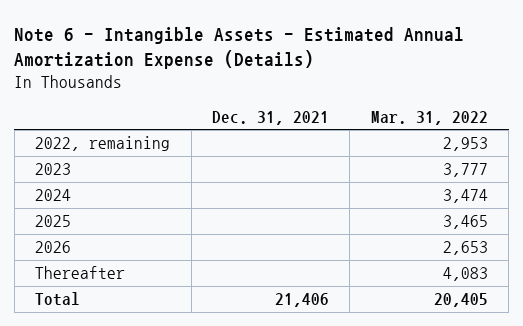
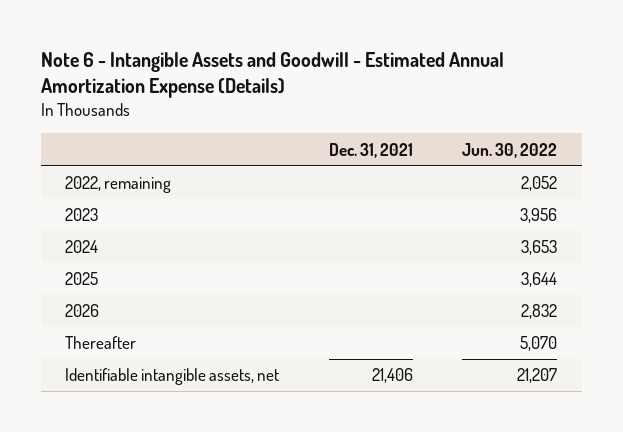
[14,26,465,70] Note 6 - Intangible Assets - Estimated Annual Amortization Expense (Details) -> [40,52,504,99] Note 6 - Intangible Assets and Goodwill - Estimated Annual Amortization Expense (Details)
[370,110,488,125] Mar. 31, 2022 -> none
none -> [462,142,558,158] Jun. 30, 2022
[35,292,81,307] Total -> [65,368,280,386] Identifiable intangible assets, net

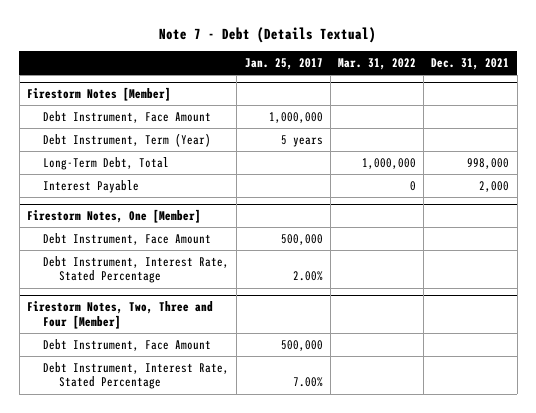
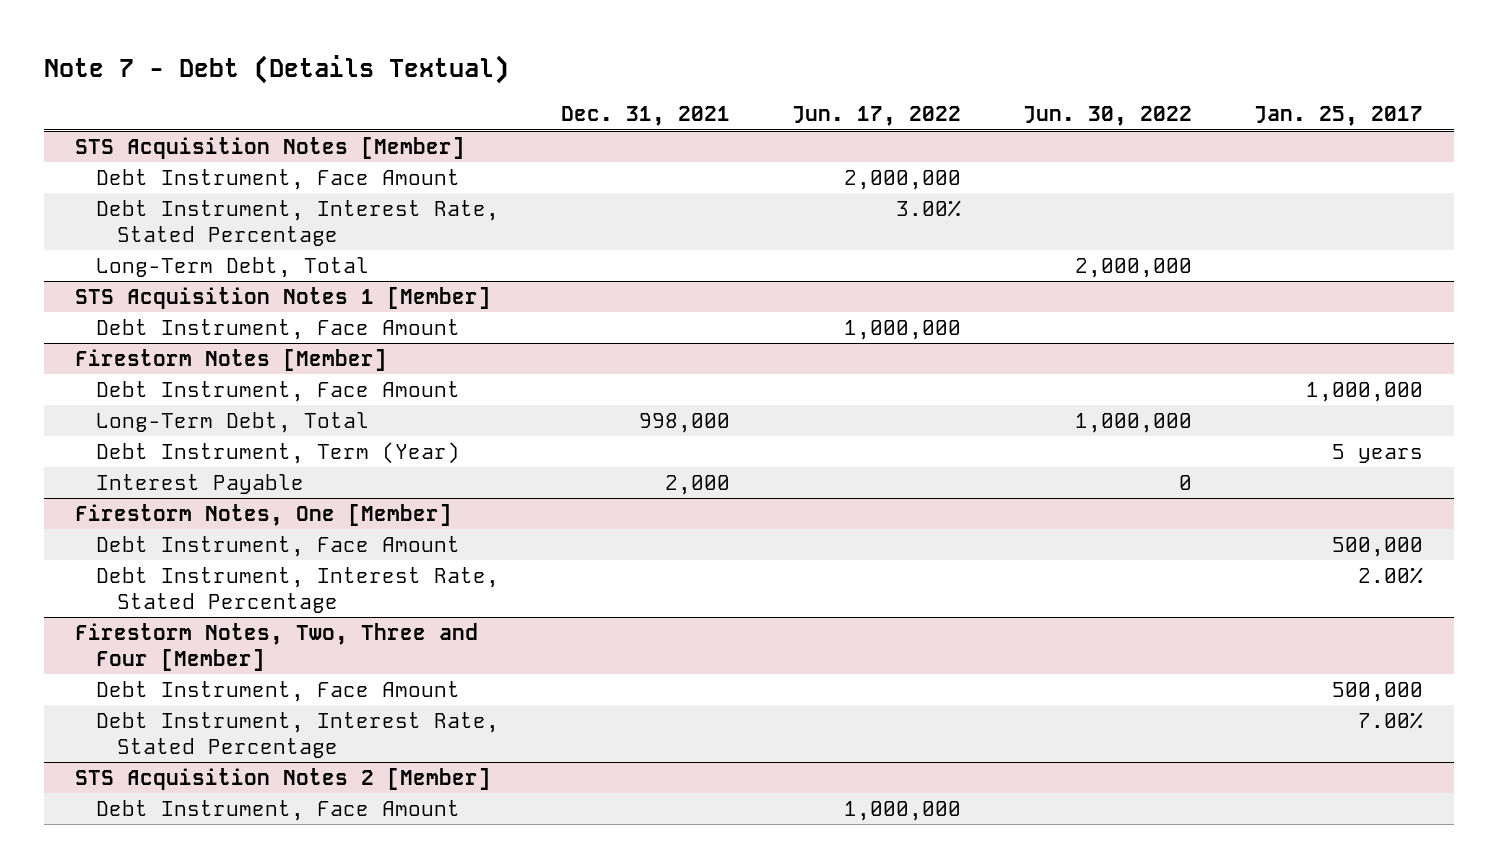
[337,58,416,71] Mar. 31, 2022 -> none
none -> [791,106,961,127] Jun. 17, 2022
none -> [1022,106,1192,127] Jun. 30, 2022
none -> [75,136,466,159] STS Acquisition Notes [Member]
none -> [95,168,460,190] Debt Instrument, Face Amount
none -> [95,199,499,246] Debt Instrument, Interest Rate, Stated Percentage
none -> [95,256,369,278] Long-Term Debt, Total
none -> [75,286,492,309] STS Acquisition Notes 1 [Member]
none -> [95,318,460,340] Debt Instrument, Face Amount
[43,132,212,147] Debt Instrument, Term (Year) -> [95,441,460,464] Debt Instrument, Term (Year)
none -> [75,767,492,790] STS Acquisition Notes 2 [Member]
none -> [95,799,460,821] Debt Instrument, Face Amount

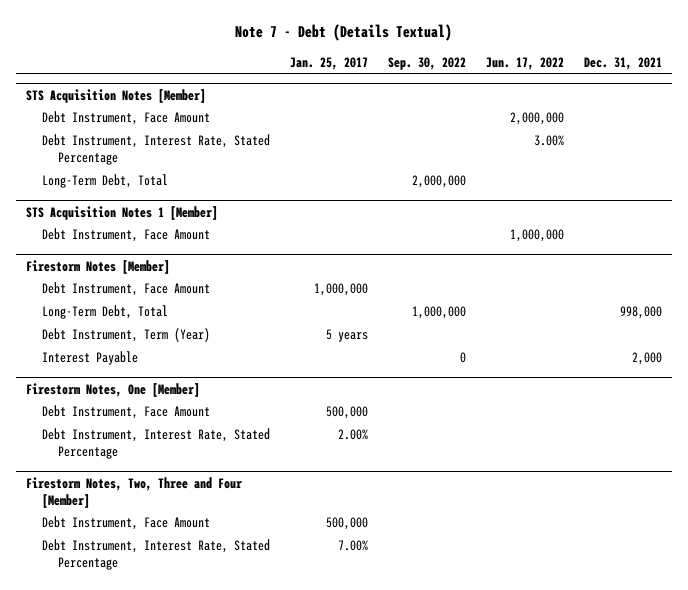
[1022,106,1192,127] Jun. 30, 2022 -> none
none -> [387,57,466,71] Sep. 30, 2022
[75,767,492,790] STS Acquisition Notes 2 [Member] -> none
[95,799,460,821] Debt Instrument, Face Amount -> none

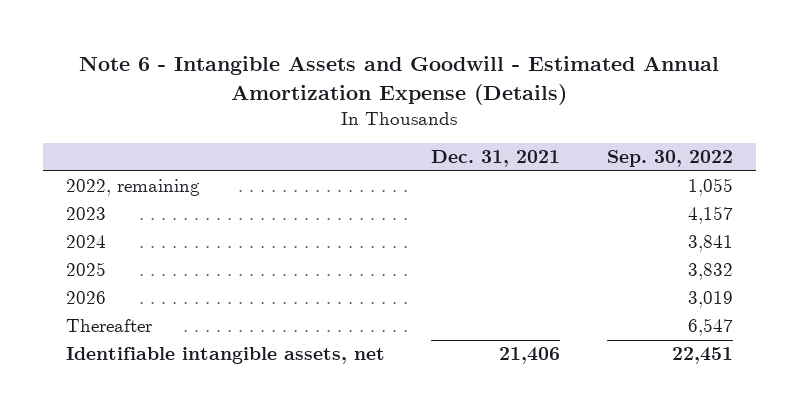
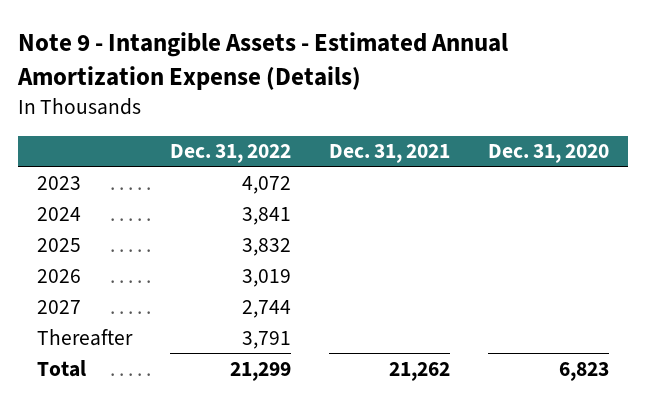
[79,56,720,105] Note 6 - Intangible Assets and Goodwill - Estimated Annual Amortization Expense (Details) -> [16,32,508,90] Note 9 - Intangible Assets - Estimated Annual Amortization Expense (Details)
[606,150,733,168] Sep. 30, 2022 -> none
none -> [169,144,291,164] Dec. 31, 2022
none -> [487,144,609,164] Dec. 31, 2020
[65,179,200,197] 2022, remaining -> none
none -> [36,299,81,314] 2027
[65,347,385,365] Identifiable intangible assets, net -> none
none -> [36,359,86,377] Total

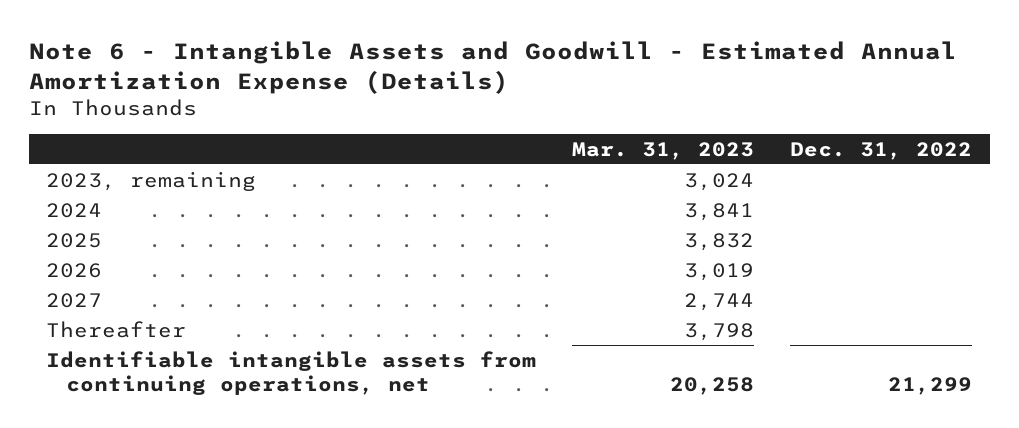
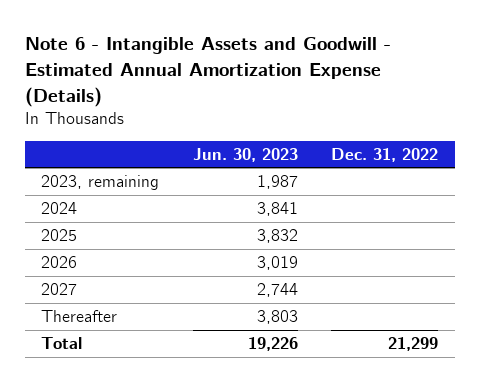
[572,141,755,160] Mar. 31, 2023 -> none
none -> [192,147,298,162] Jun. 30, 2023
[46,350,537,395] Identifiable intangible assets from continuing operations, net -> [41,337,83,350] Total

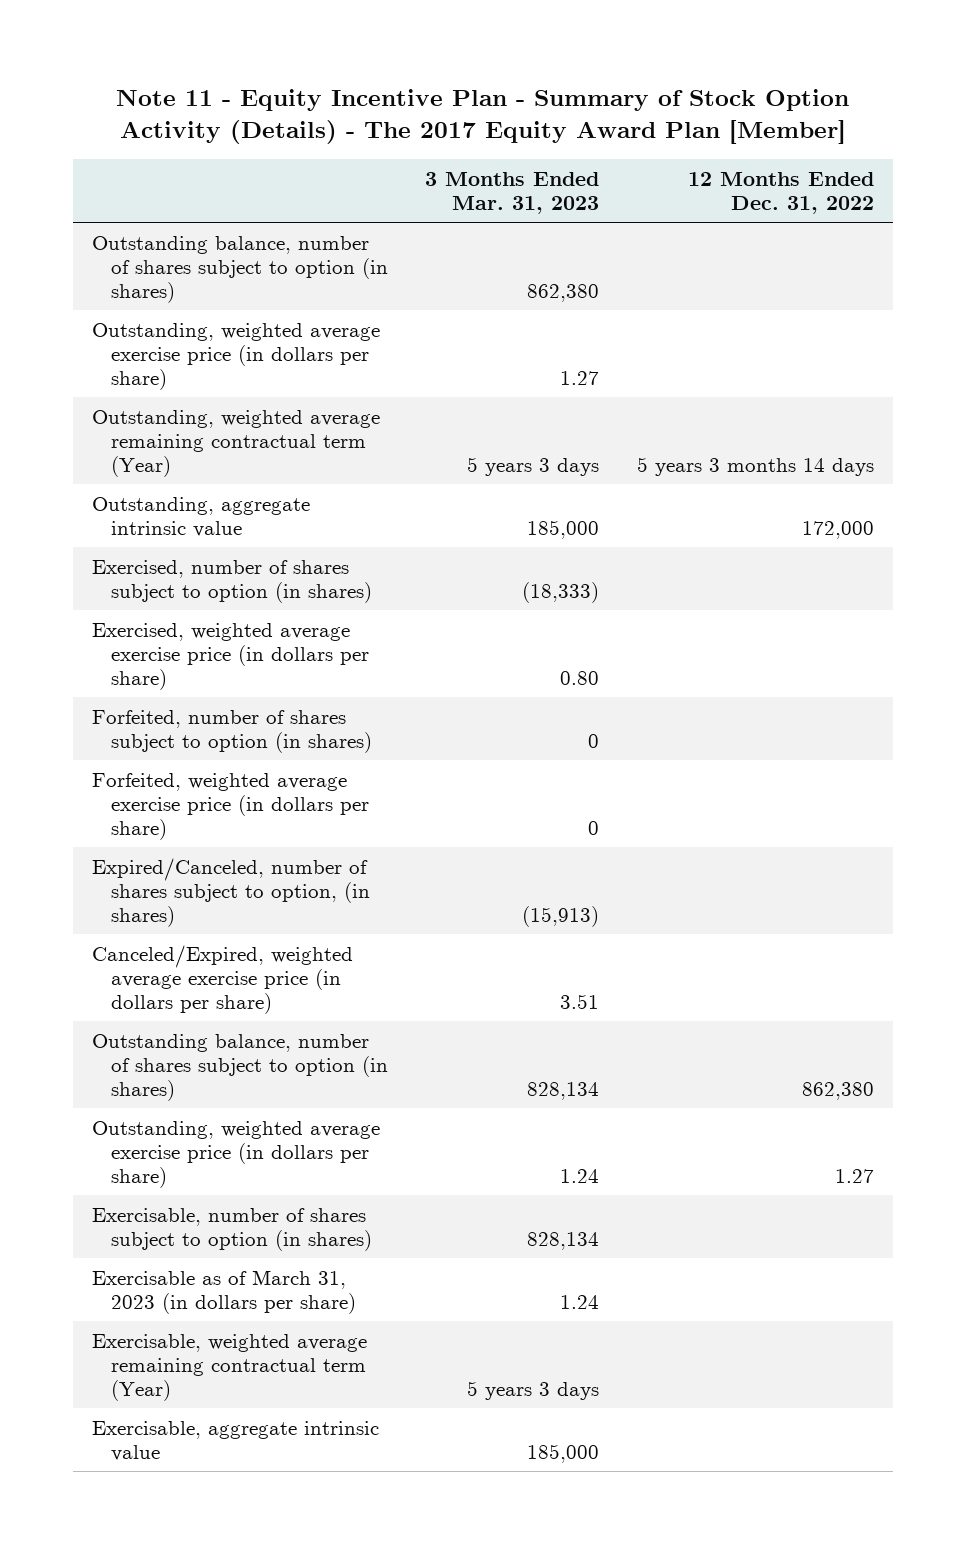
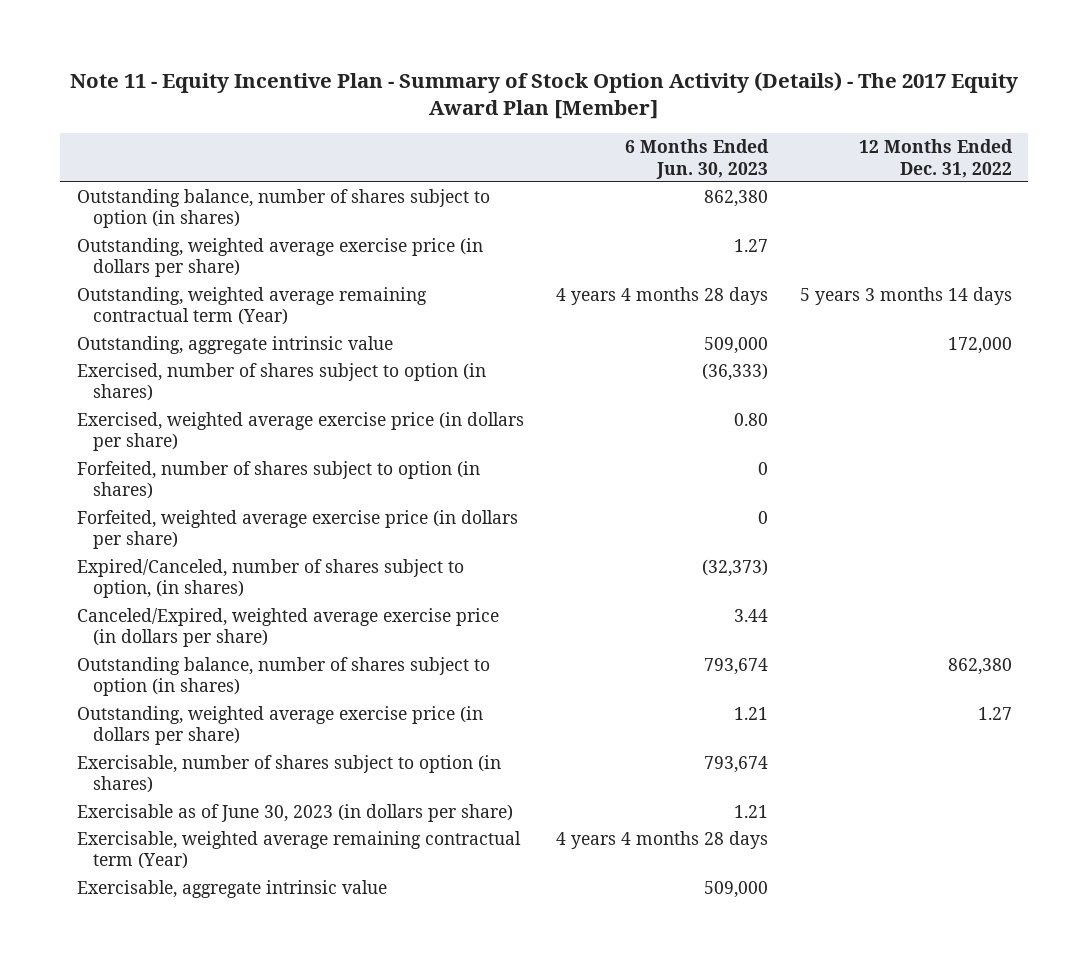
[425,171,600,214] 3 Months Ended Mar. 31, 2023 -> none
none -> [624,139,769,179] 6 Months Ended Jun. 30, 2023
[92,1269,356,1314] Exercisable as of March 31, 2023 (in dollars per share) -> [76,803,513,822] Exercisable as of June 30, 2023 (in dollars per share)

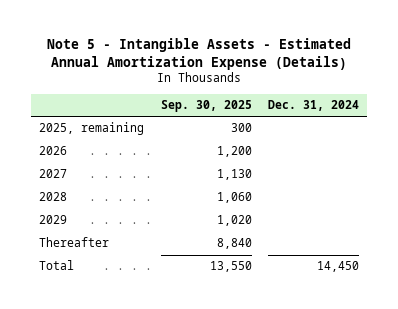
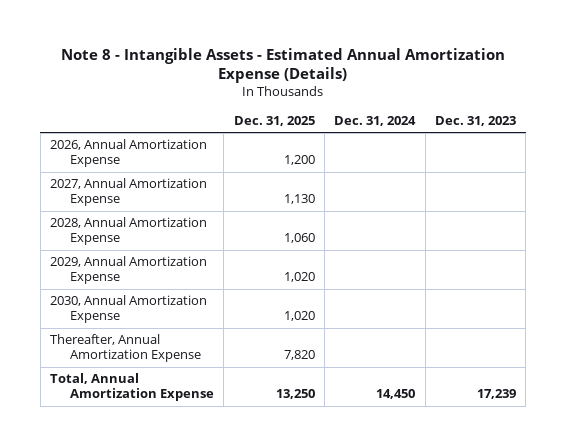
[47,38,352,70] Note 5 - Intangible Assets - Estimated Annual Amortization Expense (Details) -> [61,47,506,84] Note 8 - Intangible Assets - Estimated Annual Amortization Expense (Details)
[160,100,252,113] Sep. 30, 2025 -> none
none -> [233,115,315,126] Dec. 31, 2025
none -> [434,115,516,126] Dec. 31, 2023
[39,122,145,136] 2025, remaining -> none
[39,237,110,248] Thereafter -> none
[39,146,68,156] 2026 -> [50,139,208,168] 2026, Annual Amortization Expense
[39,169,68,179] 2027 -> [50,178,208,207] 2027, Annual Amortization Expense
[39,192,68,202] 2028 -> [50,217,208,246] 2028, Annual Amortization Expense
[39,215,68,225] 2029 -> [50,256,208,285] 2029, Annual Amortization Expense
none -> [50,295,208,324] 2030, Annual Amortization Expense
none -> [50,334,202,363] Thereafter, Annual Amortization Expense
[39,260,75,271] Total -> [50,373,215,402] Total, Annual Amortization Expense

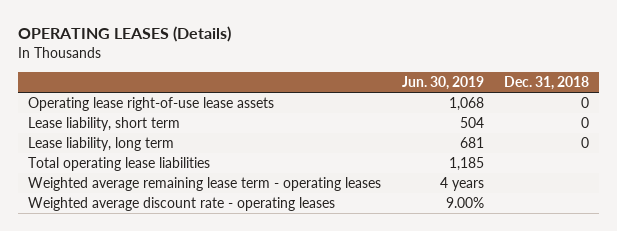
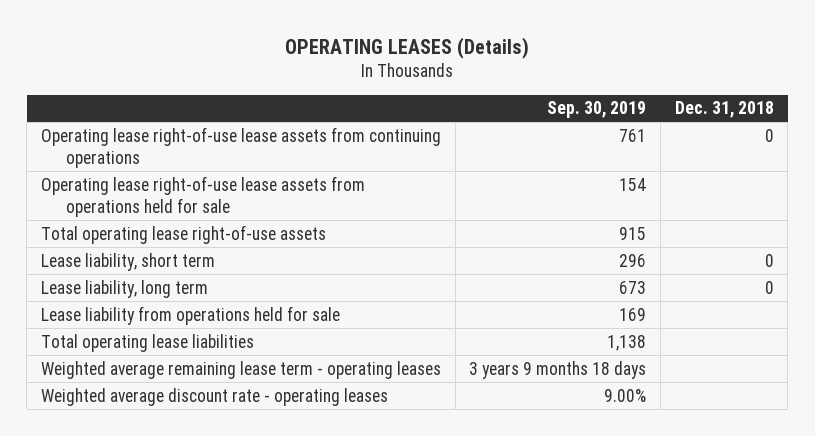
[401,75,484,90] Jun. 30, 2019 -> none
none -> [547,101,647,119] Sep. 30, 2019
[28,97,275,112] Operating lease right-of-use lease assets -> [40,126,441,168] Operating lease right-of-use lease assets from continuing operations
none -> [40,175,365,217] Operating lease right-of-use lease assets from operations held for sale
none -> [40,224,326,244] Total operating lease right-of-use assets
none -> [40,305,340,325] Lease liability from operations held for sale

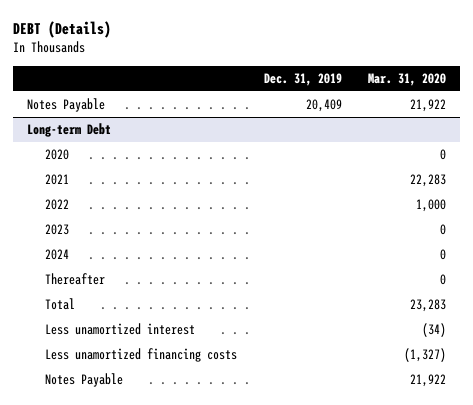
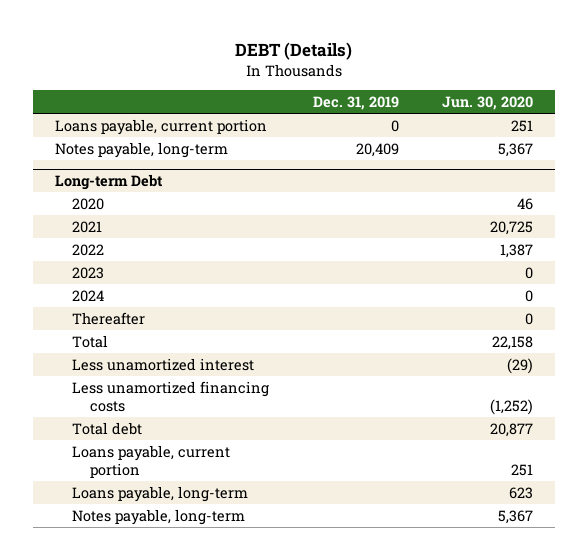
[368,73,447,87] Mar. 31, 2020 -> none
none -> [442,96,534,111] Jun. 30, 2020
none -> [54,118,267,135] Loans payable, current portion
[26,98,105,113] Notes Payable -> [54,141,228,158] Notes payable, long-term
none -> [72,421,143,435] Total debt
none -> [72,444,231,479] Loans payable, current portion
none -> [72,485,249,502] Loans payable, long-term
[45,373,124,388] Notes Payable -> [72,508,246,525] Notes payable, long-term

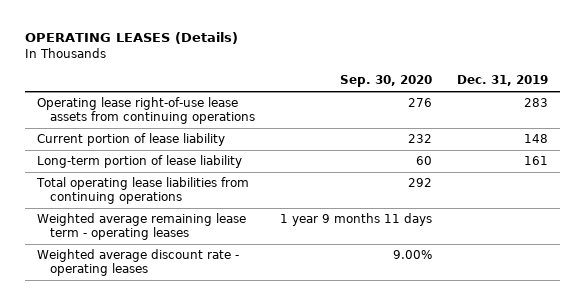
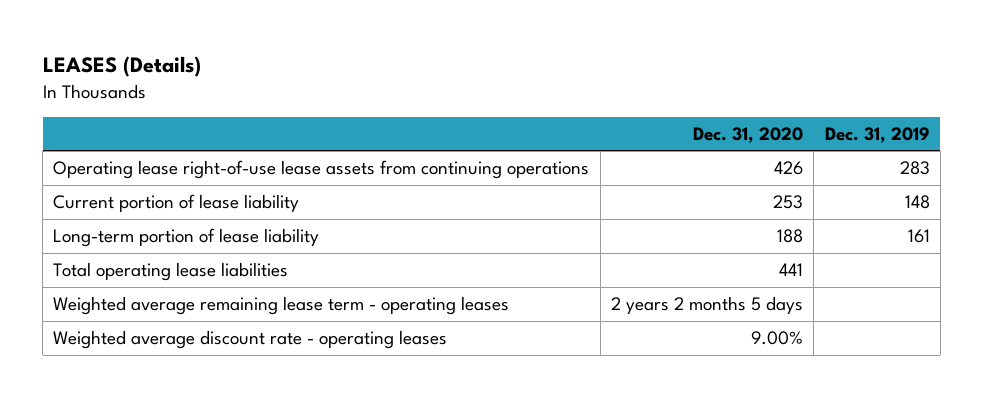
[24,32,238,45] OPERATING LEASES (Details) -> [42,56,201,78] LEASES (Details)
[339,75,432,88] Sep. 30, 2020 -> none
none -> [692,126,803,143] Dec. 31, 2020
[36,177,250,205] Total operating lease liabilities from continuing operations -> [53,262,289,282] Total operating lease liabilities

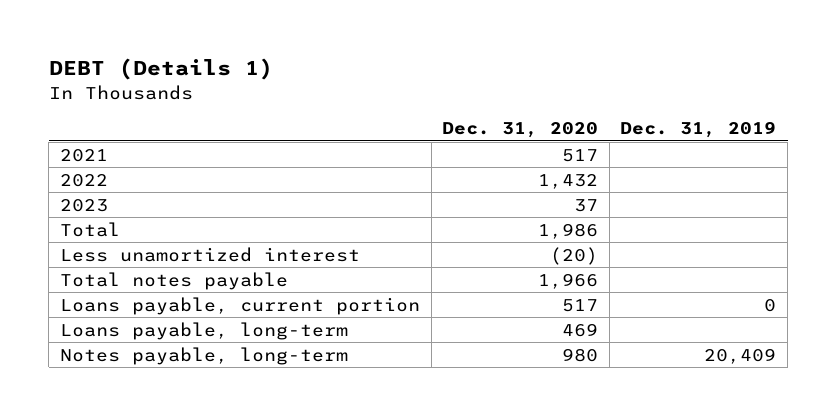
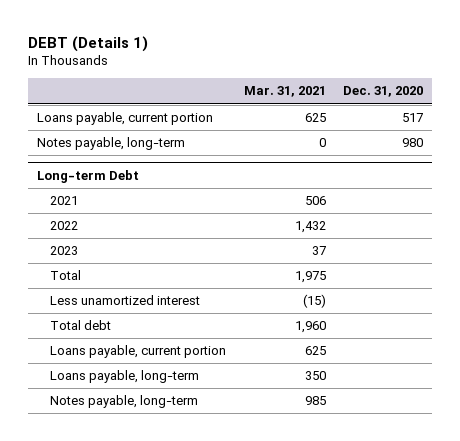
[620,121,777,139] Dec. 31, 2019 -> none
none -> [243,86,326,98] Mar. 31, 2021
[59,148,108,162] 2021 -> none
[59,173,108,187] 2022 -> none
[59,198,108,212] 2023 -> none
[59,221,120,237] Total -> none
[59,246,360,262] Less unamortized interest -> none
[59,271,288,290] Total notes payable -> none
[59,321,348,340] Loans payable, long-term -> none
none -> [36,170,139,184] Long-term Debt
none -> [50,196,79,206] 2021
none -> [50,221,79,231] 2022
none -> [50,246,79,256] 2023
none -> [50,270,82,281] Total
none -> [50,295,201,306] Less unamortized interest
none -> [50,320,112,331] Total debt
none -> [50,345,227,359] Loans payable, current portion
none -> [50,370,200,384] Loans payable, long-term
none -> [50,395,199,409] Notes payable, long-term

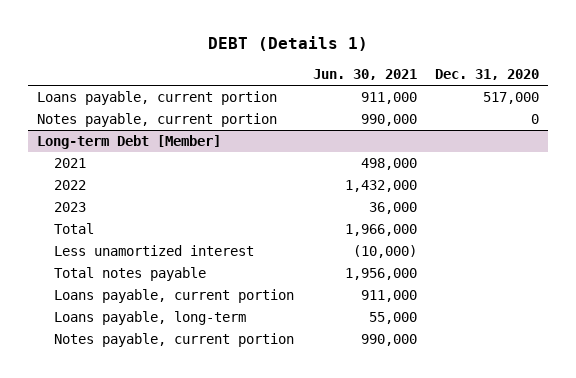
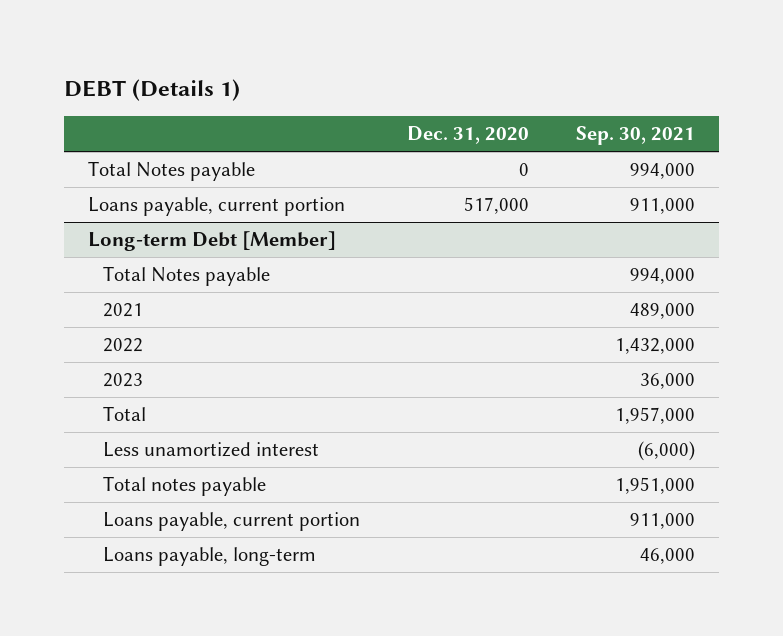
[312,69,417,81] Jun. 30, 2021 -> none
none -> [576,126,696,146] Sep. 30, 2021
none -> [87,161,255,182] Total Notes payable
[37,113,278,128] Notes payable, current portion -> none
none -> [102,266,270,287] Total Notes payable
[54,333,295,348] Notes payable, current portion -> none

